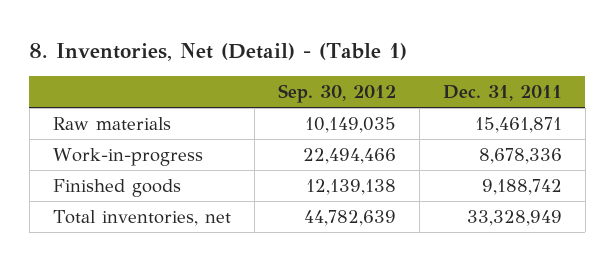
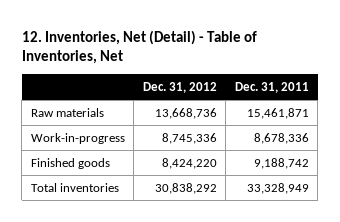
[29,42,408,61] 8. Inventories, Net (Detail) - (Table 1) -> [21,29,257,65] 12. Inventories, Net (Detail) - Table of Inventories, Net
[277,83,396,103] Sep. 30, 2012 -> none
none -> [142,81,217,93] Dec. 31, 2012
[52,209,231,226] Total inventories, net -> [30,182,119,192] Total inventories

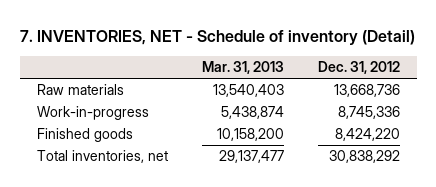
[21,29,257,65] 12. Inventories, Net (Detail) - Table of Inventories, Net -> [20,29,416,45] 7. INVENTORIES, NET - Schedule of inventory (Detail)
[234,81,309,93] Dec. 31, 2011 -> none
none -> [201,60,284,74] Mar. 31, 2013
[30,182,119,192] Total inventories -> [36,150,168,164] Total inventories, net

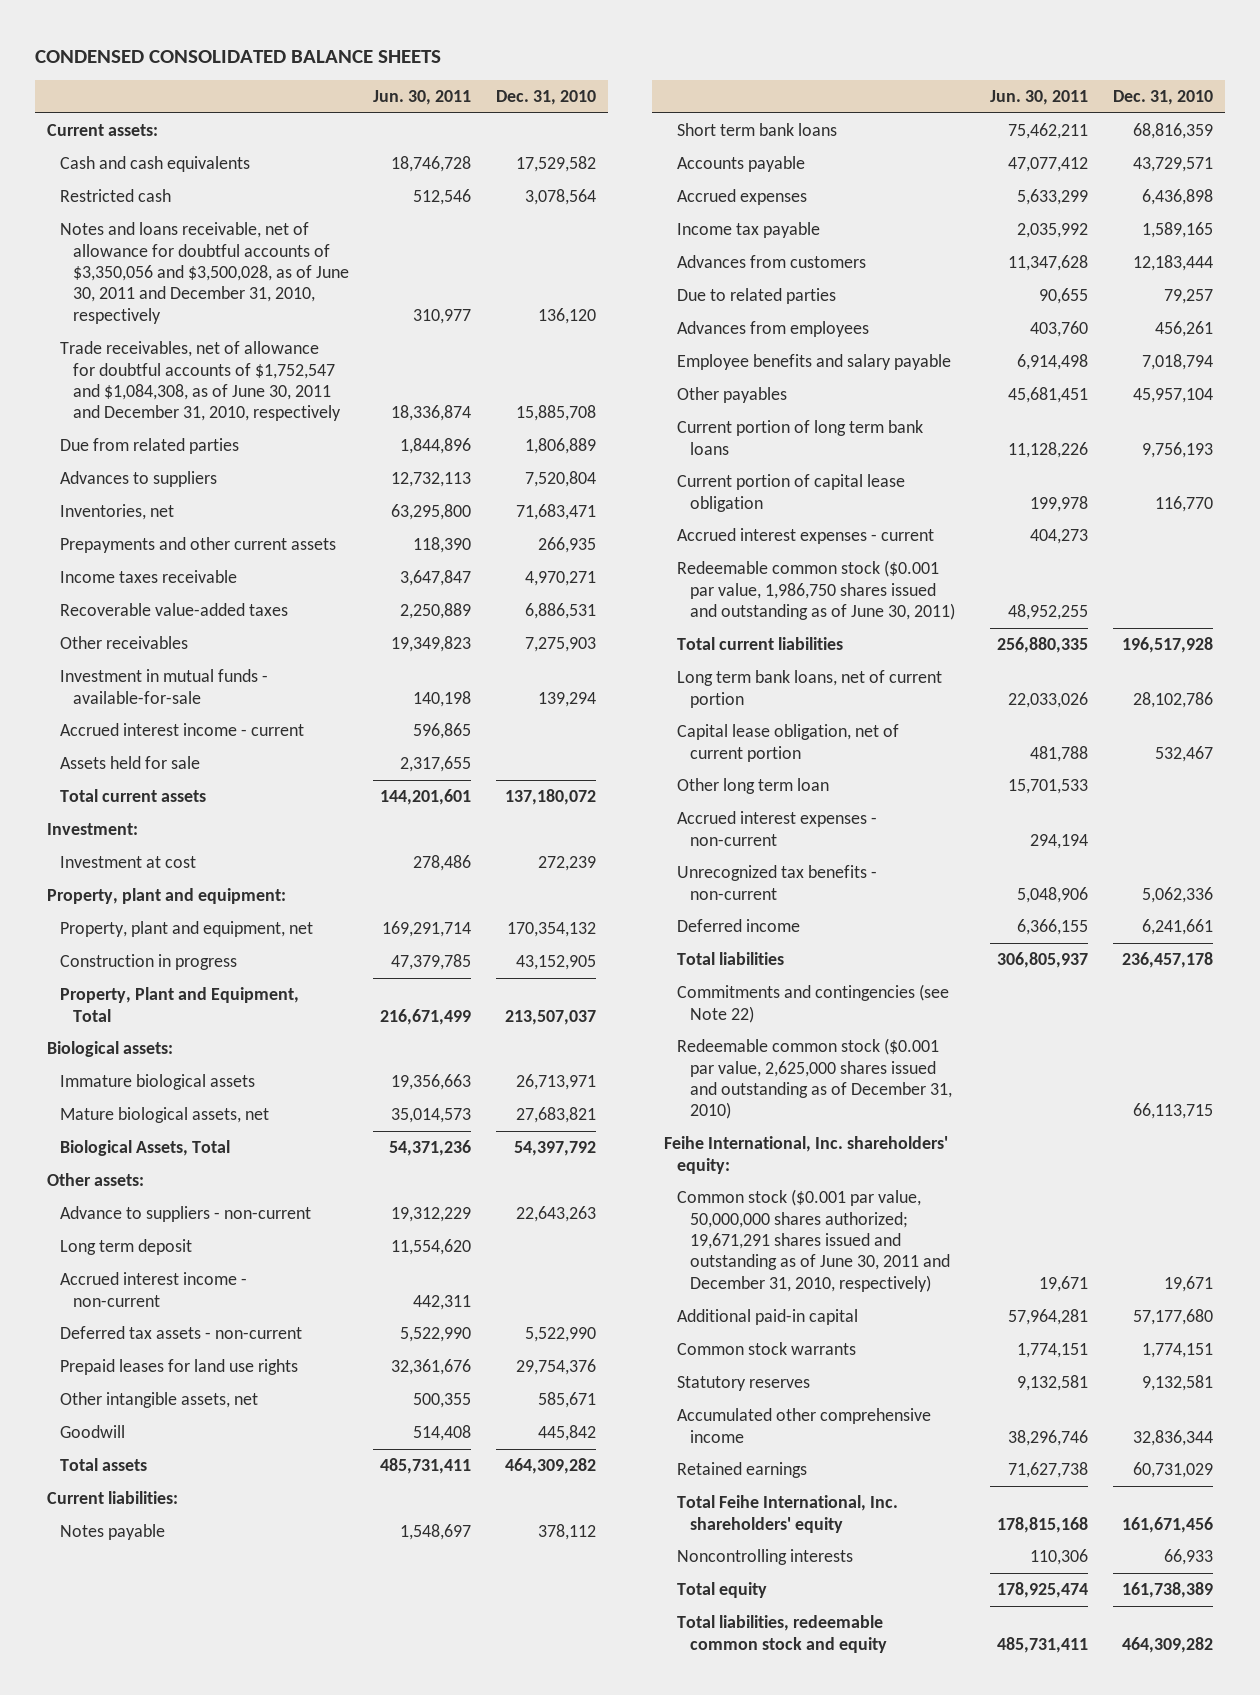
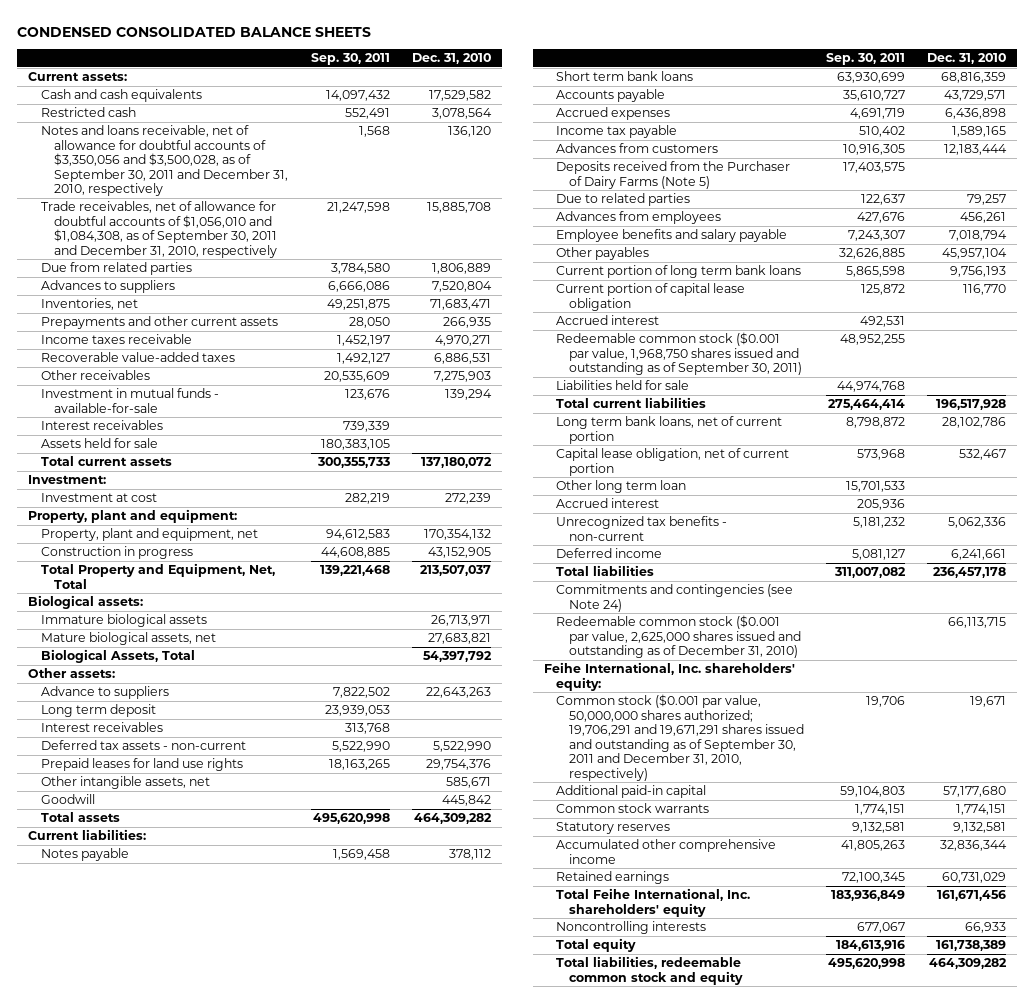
[373,90,472,106] Jun. 30, 2011 -> none
none -> [310,53,390,66] Sep. 30, 2011
[60,222,350,324] Notes and loans receivable, net of allowance for doubtful accounts of $3,350,056 and $3,500,028, as of June 30, 2011 and December 31, 2010, respectively -> [41,125,288,197] Notes and loans receivable, net of allowance for doubtful accounts of $3,350,056 and $3,500,028, as of September 30, 2011 and December 31, 2010, respectively
[60,341,342,422] Trade receivables, net of allowance for doubtful accounts of $1,752,547 and $1,084,308, as of June 30, 2011 and December 31, 2010, respectively -> [41,201,277,258] Trade receivables, net of allowance for doubtful accounts of $1,056,010 and $1,084,308, as of September 30, 2011 and December 31, 2010, respectively
[60,723,305,737] Accrued interest income - current -> [41,420,164,431] Interest receivables
[60,987,300,1022] Property, Plant and Equipment, Total -> [41,563,276,589] Total Property and Equipment, Net, Total
[60,1206,312,1223] Advance to suppliers - non-current -> [41,686,170,700] Advance to suppliers
[60,1272,248,1307] Accrued interest income - non-current -> [41,722,164,733] Interest receivables
none -> [556,161,791,189] Deposits received from the Purchaser of Dairy Farms (Note 5)
[677,528,935,545] Accrued interest expenses - current -> [556,315,660,326] Accrued interest
[677,560,956,621] Redeemable common stock ($0.001 par value, 1,986,750 shares issued and outstanding as of June 30, 2011) -> [556,332,803,376] Redeemable common stock ($0.001 par value, 1,968,750 shares issued and outstanding as of September 30, 2011)
none -> [556,380,690,391] Liabilities held for sale
[677,811,878,846] Accrued interest expenses - non-current -> [556,498,660,509] Accrued interest
[677,984,950,1023] Commitments and contingencies (see Note 22) -> [556,584,794,612] Commitments and contingencies (see Note 24)
[677,1189,951,1292] Common stock ($0.001 par value, 50,000,000 shares authorized; 19,671,291 shares issued and outstanding as of June 30, 2011 and December 31, 2010, respectively) -> [556,694,805,781] Common stock ($0.001 par value, 50,000,000 shares authorized; 19,706,291 and 19,671,291 shares issued and outstanding as of September 30, 2011 and December 31, 2010, respectively)

